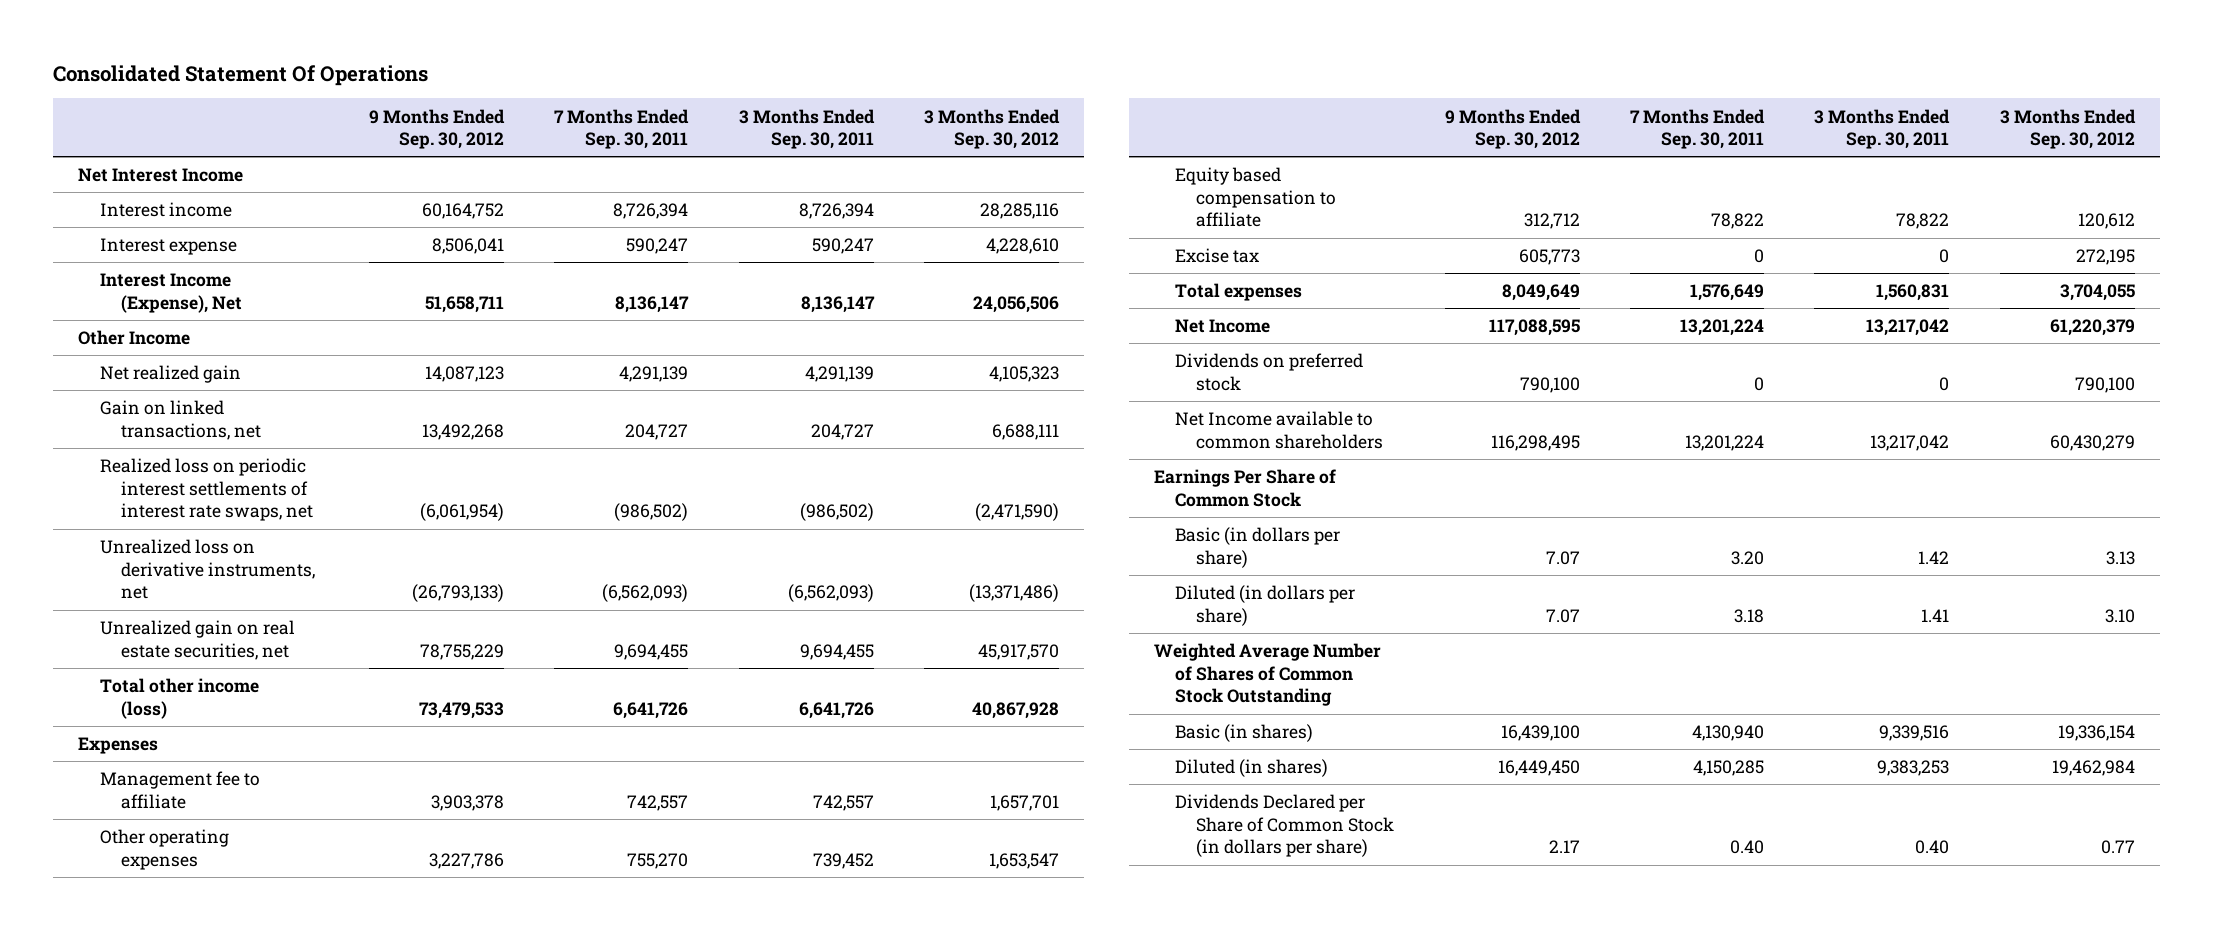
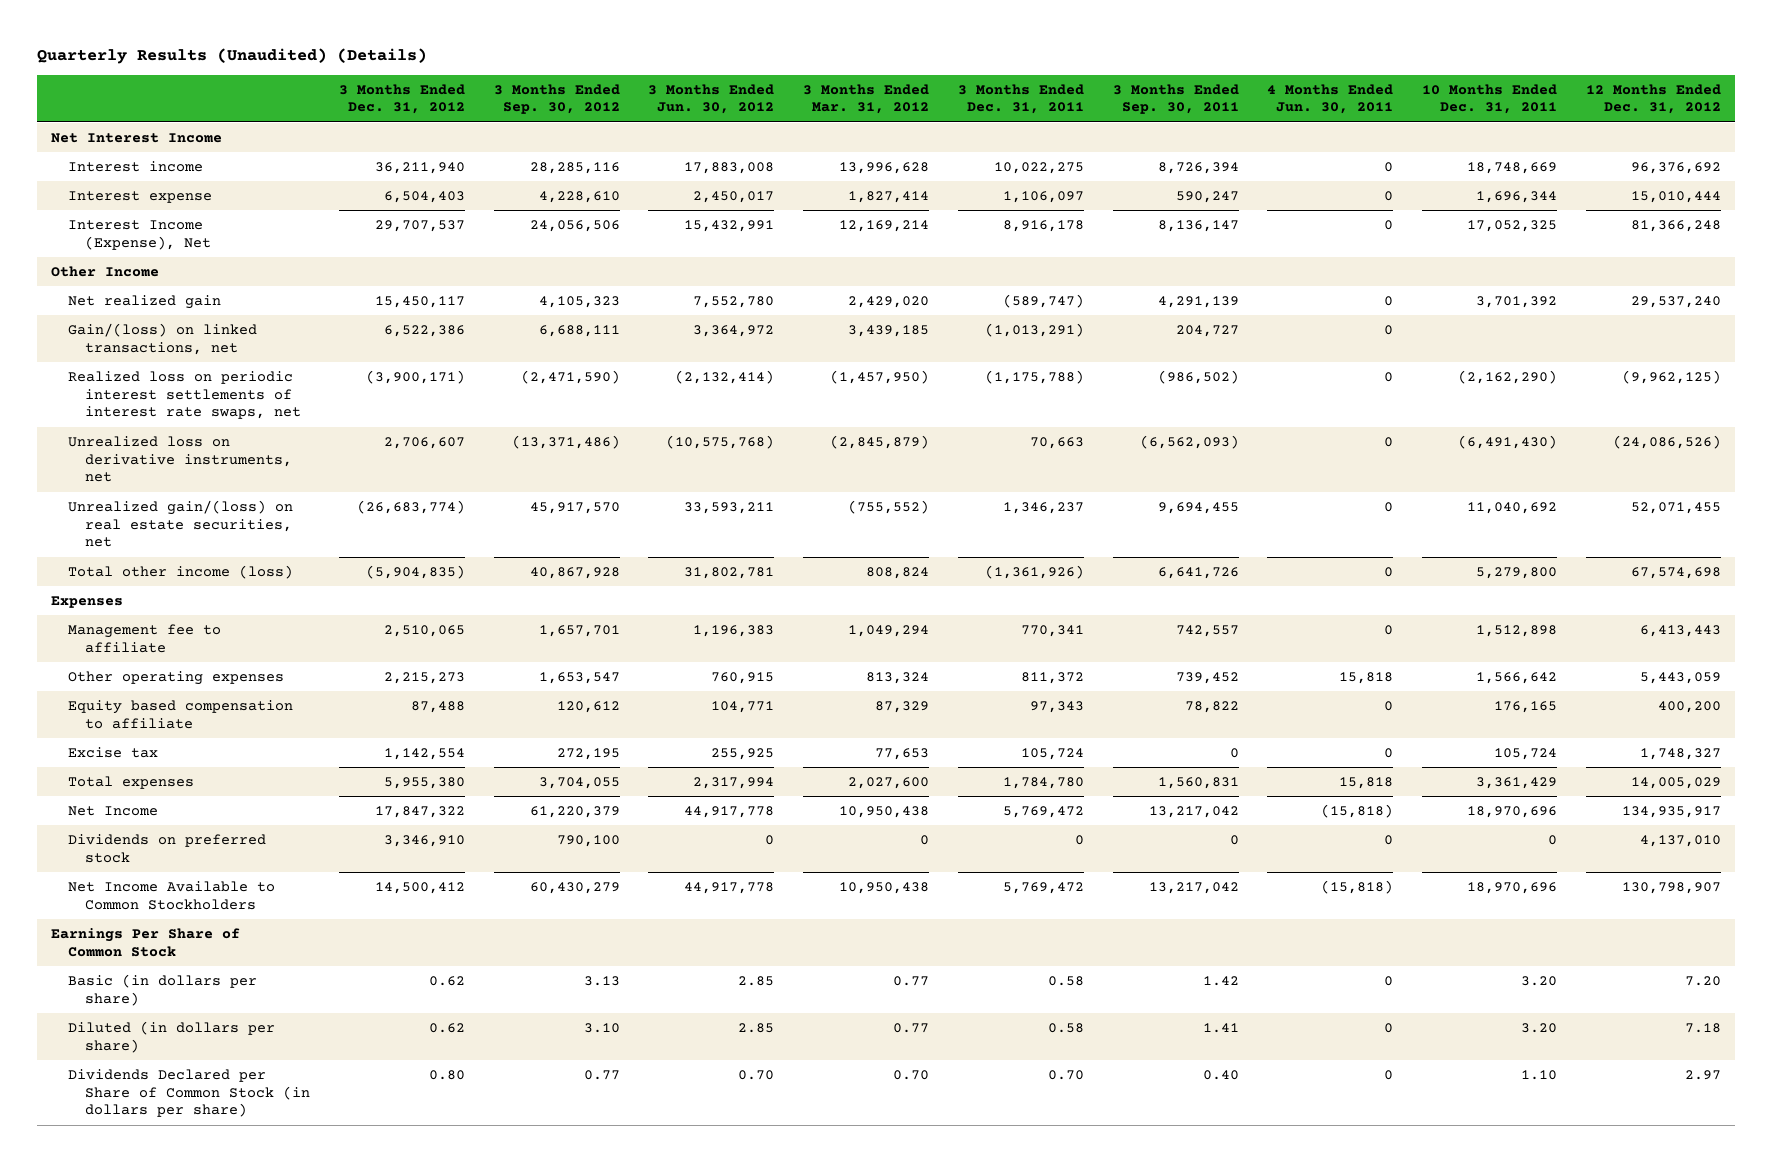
[53,64,429,86] Consolidated Statement Of Operations -> [36,47,427,64] Quarterly Results (Unaudited) (Details)
[369,108,506,150] 9 Months Ended Sep. 30, 2012 -> none
[554,108,690,150] 7 Months Ended Sep. 30, 2011 -> none
none -> [338,83,465,115] 3 Months Ended Dec. 31, 2012
none -> [648,83,775,115] 3 Months Ended Jun. 30, 2012
none -> [803,83,930,115] 3 Months Ended Mar. 31, 2012
none -> [957,83,1084,115] 3 Months Ended Dec. 31, 2011
none -> [1267,83,1394,115] 4 Months Ended Jun. 30, 2011
none -> [1422,83,1558,115] 10 Months Ended Dec. 31, 2011
none -> [1585,83,1721,115] 12 Months Ended Dec. 31, 2012
[99,400,261,440] Gain on linked transactions, net -> [67,322,257,355] Gain/(loss) on linked transactions, net
[99,620,295,660] Unrealized gain on real estate securities, net -> [67,499,293,548] Unrealized gain/(loss) on real estate securities, net
[1174,411,1384,449] Net Income available to common shareholders -> [67,880,275,910] Net Income Available to Common Stockholders
[1153,643,1381,707] Weighted Average Number of Shares of Common Stock Outstanding -> none
[1174,724,1313,743] Basic (in shares) -> none
[1174,759,1328,778] Diluted (in shares) -> none

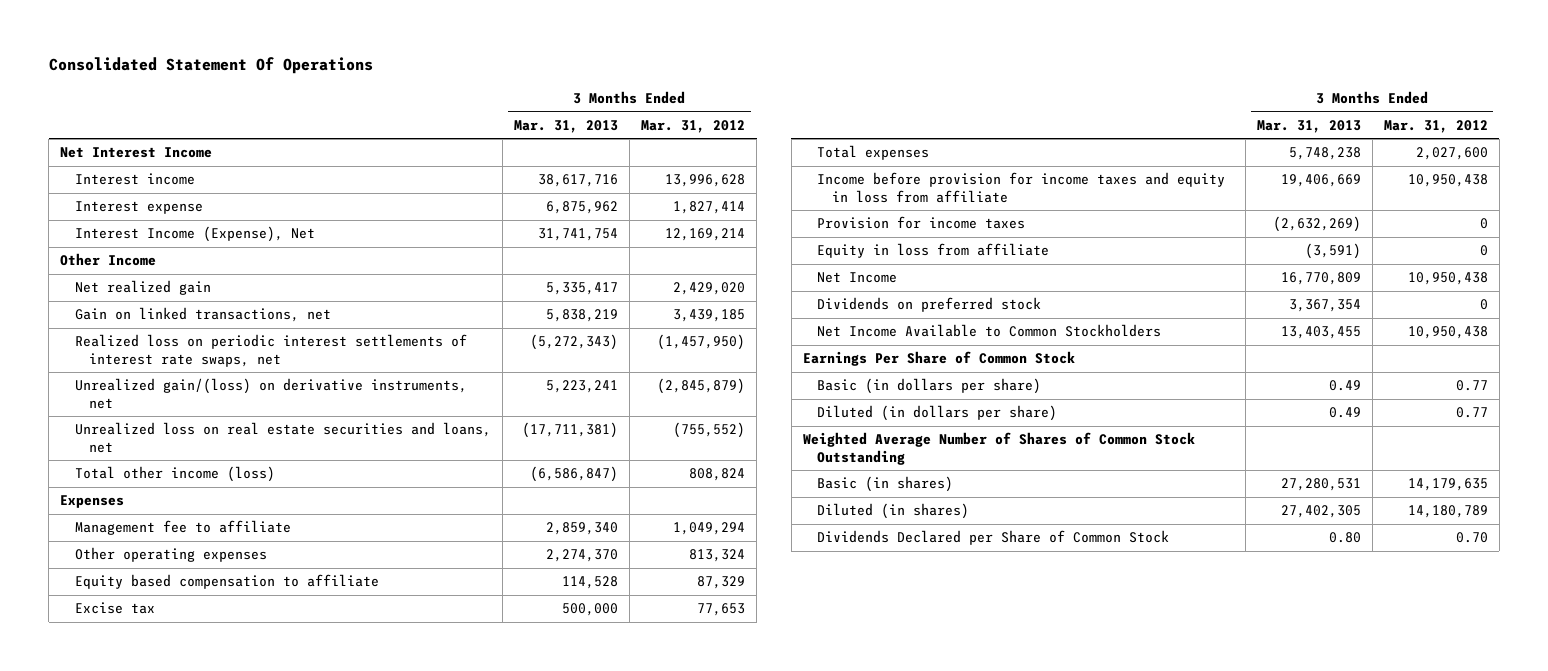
[36,47,427,64] Quarterly Results (Unaudited) (Details) -> [48,57,373,75] Consolidated Statement Of Operations
[338,83,465,115] 3 Months Ended Dec. 31, 2012 -> none
[493,83,620,115] 3 Months Ended Sep. 30, 2012 -> none
[648,83,775,115] 3 Months Ended Jun. 30, 2012 -> none
[957,83,1084,115] 3 Months Ended Dec. 31, 2011 -> none
[1112,83,1239,115] 3 Months Ended Sep. 30, 2011 -> none
[1267,83,1394,115] 4 Months Ended Jun. 30, 2011 -> none
[1422,83,1558,115] 10 Months Ended Dec. 31, 2011 -> none
[1585,83,1721,115] 12 Months Ended Dec. 31, 2012 -> none
none -> [513,119,618,133] Mar. 31, 2013
[67,322,257,355] Gain/(loss) on linked transactions, net -> [74,307,331,323] Gain on linked transactions, net
[67,435,293,483] Unrealized loss on derivative instruments, net -> [74,378,467,409] Unrealized gain/(loss) on derivative instruments, net
[67,499,293,548] Unrealized gain/(loss) on real estate securities, net -> [74,422,491,453] Unrealized loss on real estate securities and loans, net
none -> [817,172,1226,203] Income before provision for income taxes and equity in loss from affiliate
none -> [817,216,1026,230] Provision for income taxes
none -> [817,243,1050,259] Equity in loss from affiliate
none -> [802,432,1195,465] Weighted Average Number of Shares of Common Stock Outstanding
none -> [817,476,954,493] Basic (in shares)
none -> [817,503,970,520] Diluted (in shares)
[67,1068,311,1118] Dividends Declared per Share of Common Stock (in dollars per share) -> [817,530,1170,546] Dividends Declared per Share of Common Stock

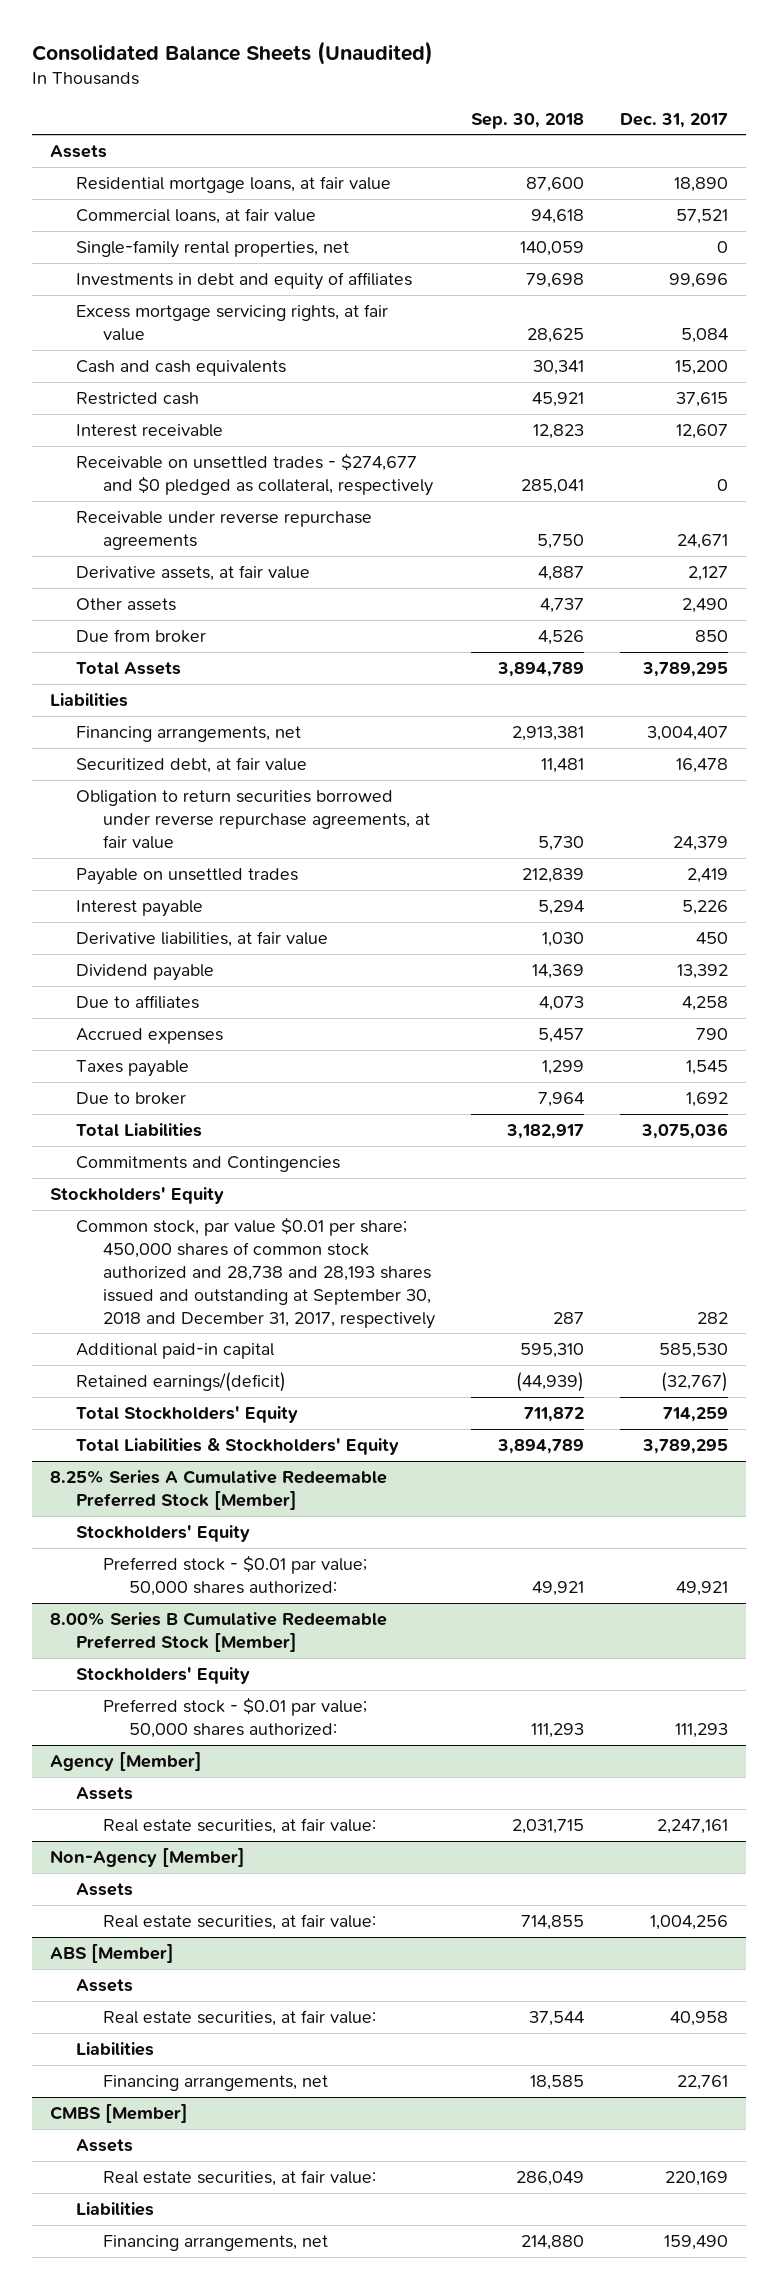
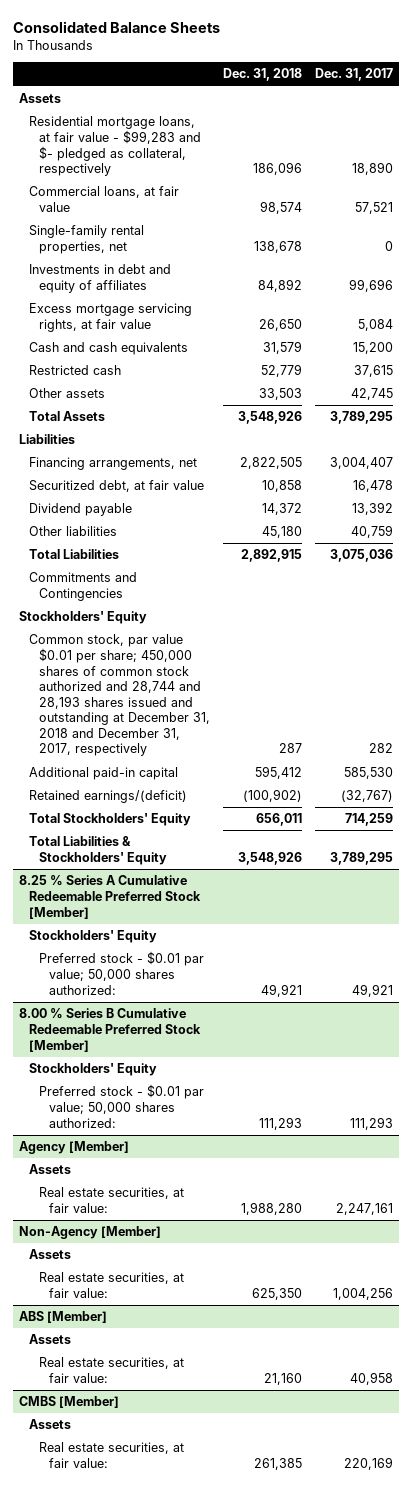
[31,40,433,65] Consolidated Balance Sheets (Unaudited) -> [13,20,221,33] Consolidated Balance Sheets
[470,112,584,129] Sep. 30, 2018 -> none
none -> [222,68,302,82] Dec. 31, 2018
[76,176,392,194] Residential mortgage loans, at fair value -> [29,116,201,177] Residential mortgage loans, at fair value - $99,283 and $- pledged as collateral, respectively
[76,424,224,438] Interest receivable -> none
[76,453,433,496] Receivable on unsettled trades - $274,677 and $0 pledged as collateral, respectively -> none
[76,511,373,550] Receivable under reverse repurchase agreements -> none
[76,565,311,582] Derivative assets, at fair value -> none
[76,629,207,644] Due from broker -> none
[681,598,728,614] 2,490 -> [350,388,393,401] 42,745
[76,790,430,849] Obligation to return securities borrowed under reverse repurchase agreements, at fair value -> none
[76,868,299,886] Payable on unsettled trades -> none
[76,900,204,918] Interest payable -> none
[76,931,329,948] Derivative liabilities, at fair value -> none
[76,995,200,1010] Due to affiliates -> none
[76,1028,224,1045] Accrued expenses -> none
[76,1060,190,1078] Taxes payable -> none
[76,1092,187,1106] Due to broker -> none
none -> [29,526,118,537] Other liabilities
[76,1217,435,1329] Common stock, par value $0.01 per share; 450,000 shares of common stock authorized and 28,738 and 28,193 shares issued and outstanding at September 30, 2018 and December 31, 2017, respectively -> [29,634,210,757] Common stock, par value $0.01 per share; 450,000 shares of common stock authorized and 28,744 and 28,193 shares issued and outstanding at December 31, 2018 and December 31, 2017, respectively
[49,1470,387,1510] 8.25% Series A Cumulative Redeemable Preferred Stock [Member] -> [19,875,202,919] 8.25 % Series A Cumulative Redeemable Preferred Stock [Member]
[49,1612,387,1652] 8.00% Series B Cumulative Redeemable Preferred Stock [Member] -> [19,1008,202,1052] 8.00 % Series B Cumulative Redeemable Preferred Stock [Member]
[76,2042,155,2057] Liabilities -> none
[102,2075,328,2092] Financing arrangements, net -> none
[76,2202,155,2217] Liabilities -> none
[102,2235,328,2252] Financing arrangements, net -> none

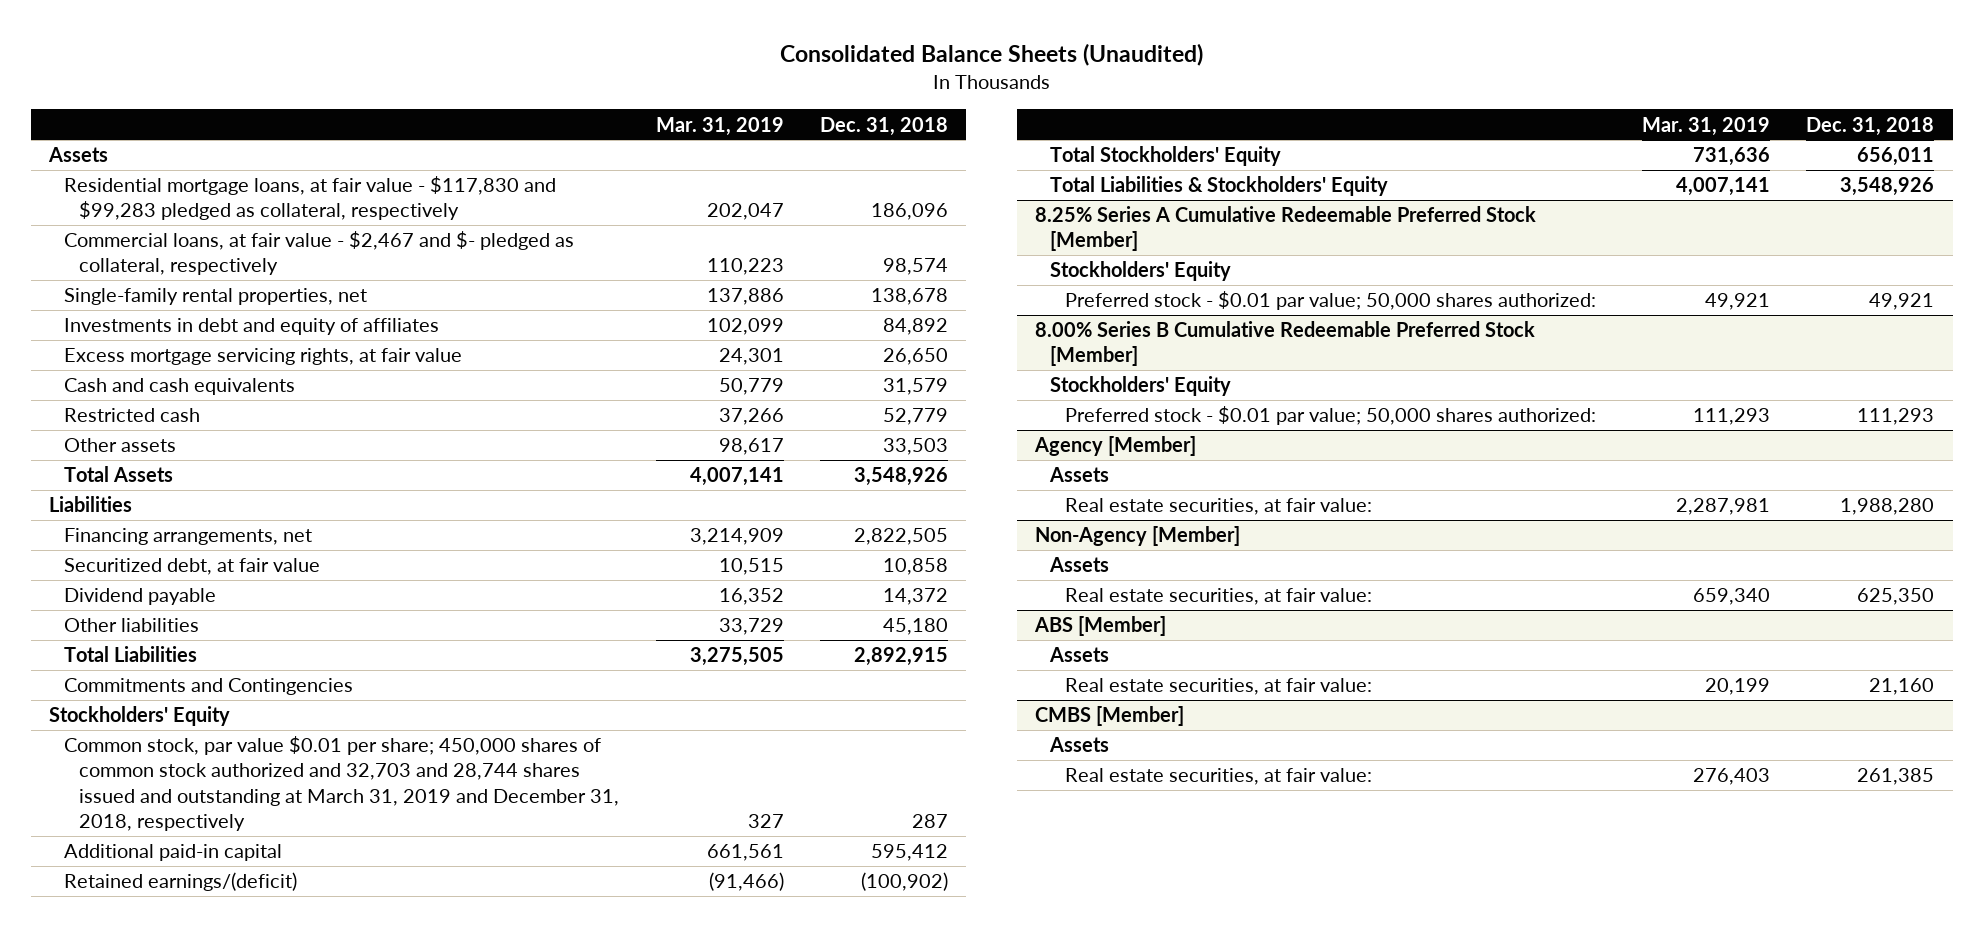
[13,20,221,33] Consolidated Balance Sheets -> [779,42,1203,66] Consolidated Balance Sheets (Unaudited)
[314,68,393,82] Dec. 31, 2017 -> none
none -> [655,116,784,136] Mar. 31, 2019
[29,116,201,177] Residential mortgage loans, at fair value - $99,283 and $- pledged as collateral, respectively -> [63,176,556,221] Residential mortgage loans, at fair value - $117,830 and $99,283 pledged as collateral, respectively
[29,186,180,212] Commercial loans, at fair value -> [63,231,574,276] Commercial loans, at fair value - $2,467 and $- pledged as collateral, respectively
[29,634,210,757] Common stock, par value $0.01 per share; 450,000 shares of common stock authorized and 28,744 and 28,193 shares issued and outstanding at December 31, 2018 and December 31, 2017, respectively -> [63,736,620,831] Common stock, par value $0.01 per share; 450,000 shares of common stock authorized and 32,703 and 28,744 shares issued and outstanding at March 31, 2019 and December 31, 2018, respectively
[19,875,202,919] 8.25 % Series A Cumulative Redeemable Preferred Stock [Member] -> [1035,206,1537,252] 8.25% Series A Cumulative Redeemable Preferred Stock [Member]
[19,1008,202,1052] 8.00 % Series B Cumulative Redeemable Preferred Stock [Member] -> [1035,321,1536,367] 8.00% Series B Cumulative Redeemable Preferred Stock [Member]

